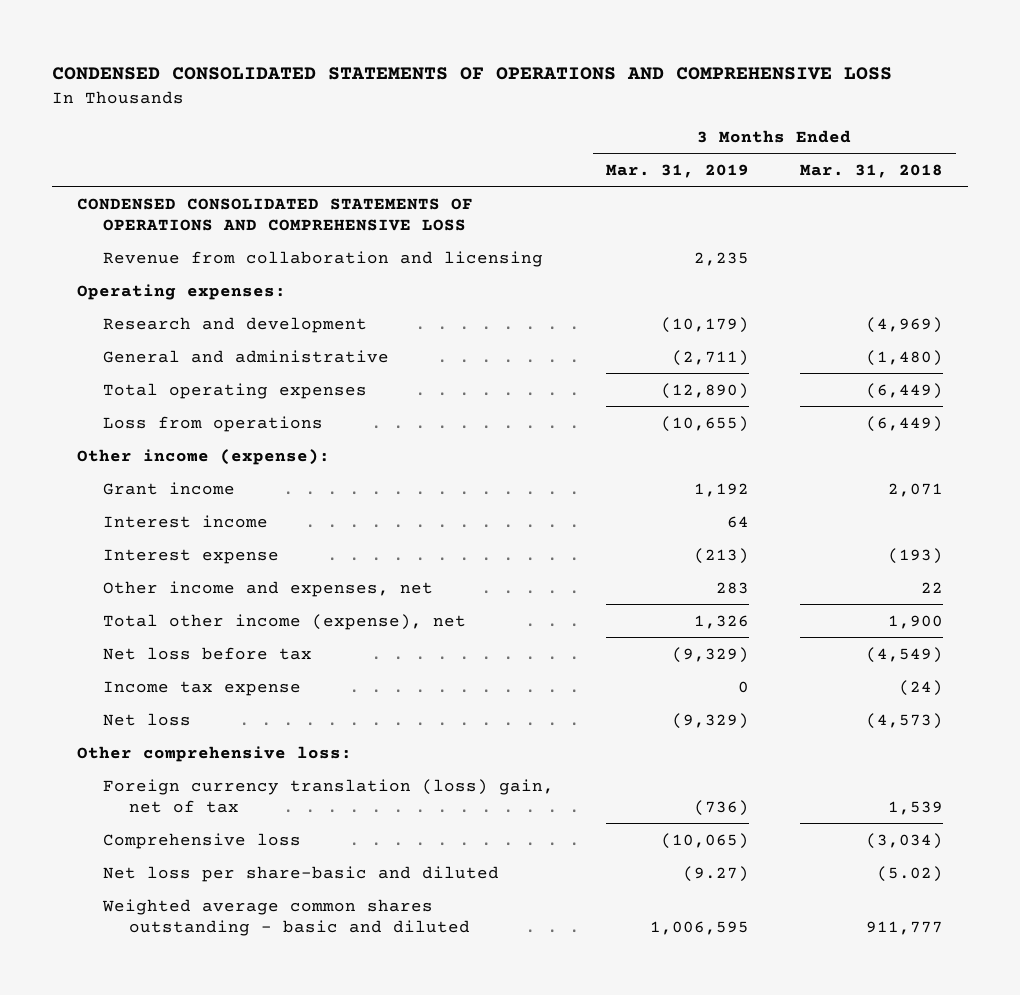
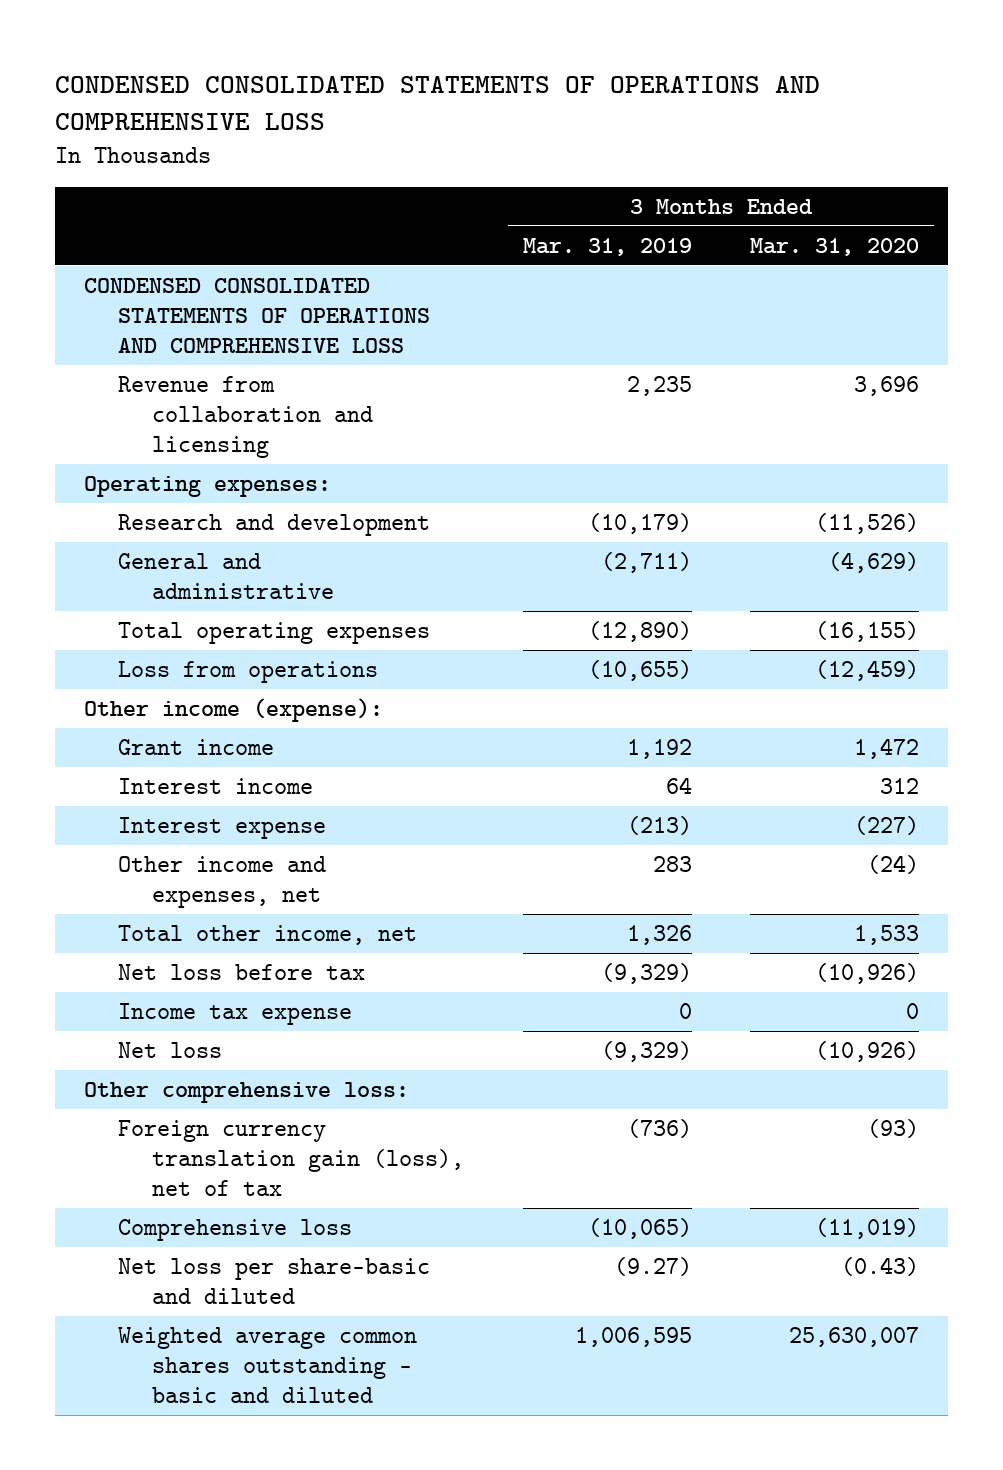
[799,163,943,178] Mar. 31, 2018 -> none
none -> [750,237,920,256] Mar. 31, 2020
[103,613,467,630] Total other income (expense), net -> [118,924,418,945] Total other income, net
[103,778,555,813] Foreign currency translation (loss) gain, net of tax -> [118,1119,465,1197] Foreign currency translation gain (loss), net of tax

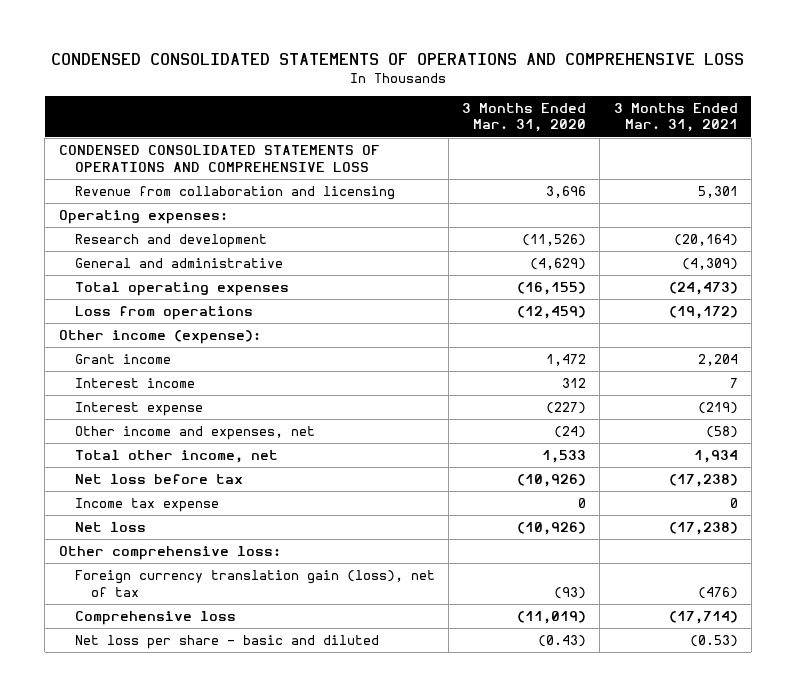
[522,237,692,256] Mar. 31, 2019 -> none
none -> [613,102,738,133] 3 Months Ended Mar. 31, 2021
[118,1326,418,1404] Weighted average common shares outstanding - basic and diluted -> none
[118,1257,431,1304] Net loss per share-basic and diluted -> [74,634,379,649] Net loss per share - basic and diluted

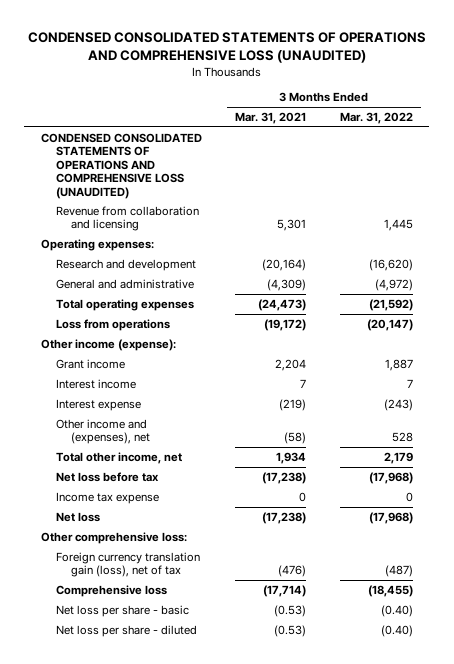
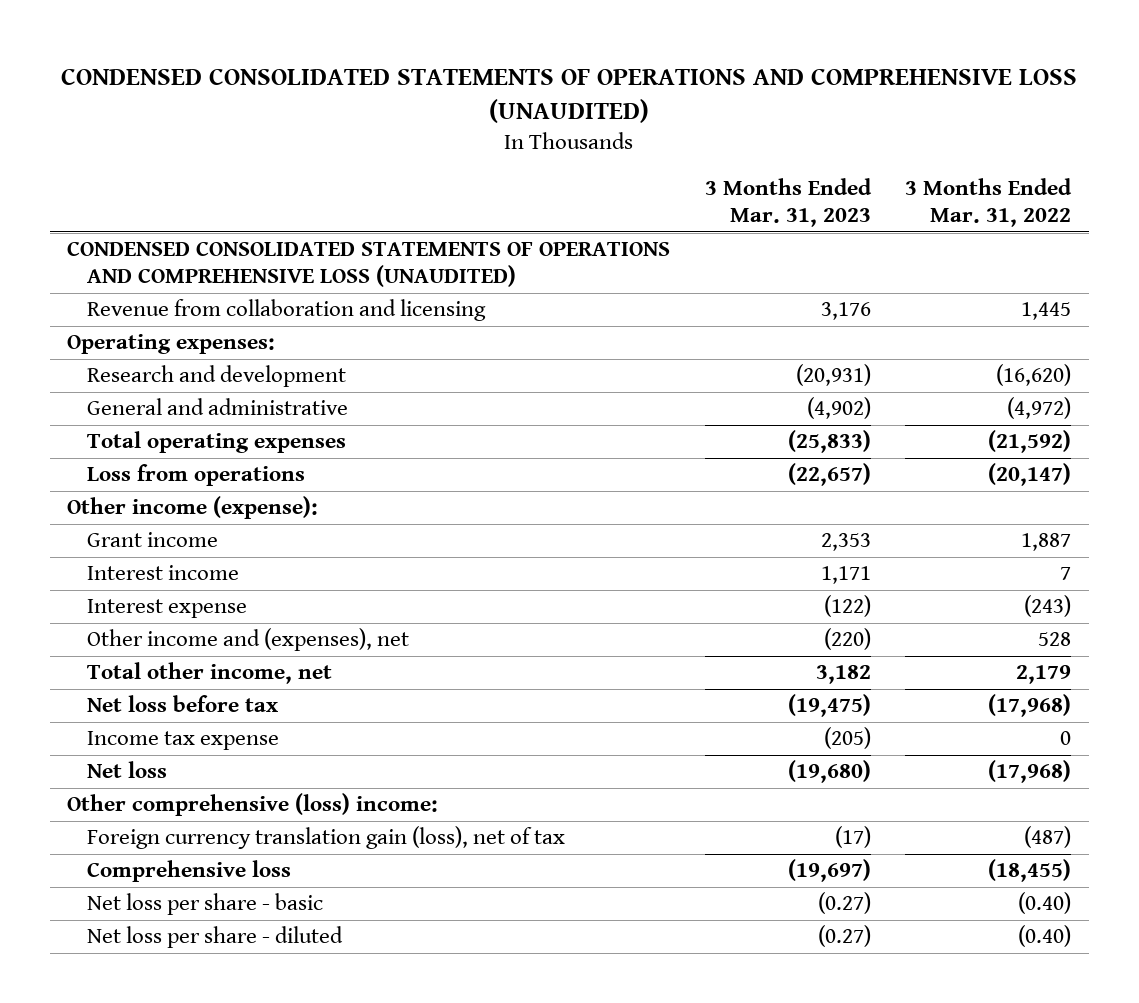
[235,111,307,124] Mar. 31, 2021 -> none
none -> [704,177,872,228] 3 Months Ended Mar. 31, 2023
[41,531,188,544] Other comprehensive loss: -> [67,793,439,817] Other comprehensive (loss) income:

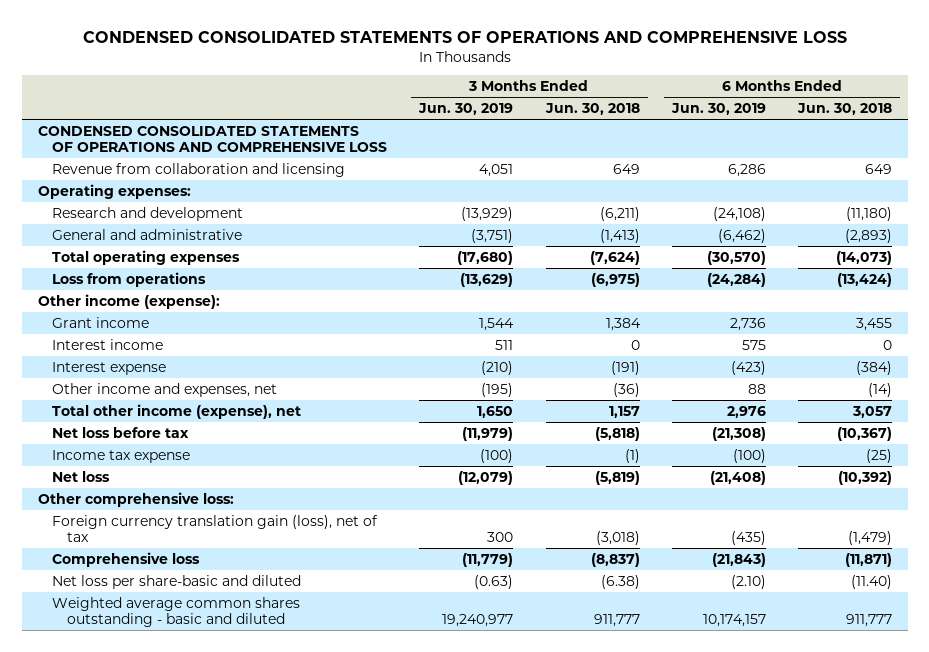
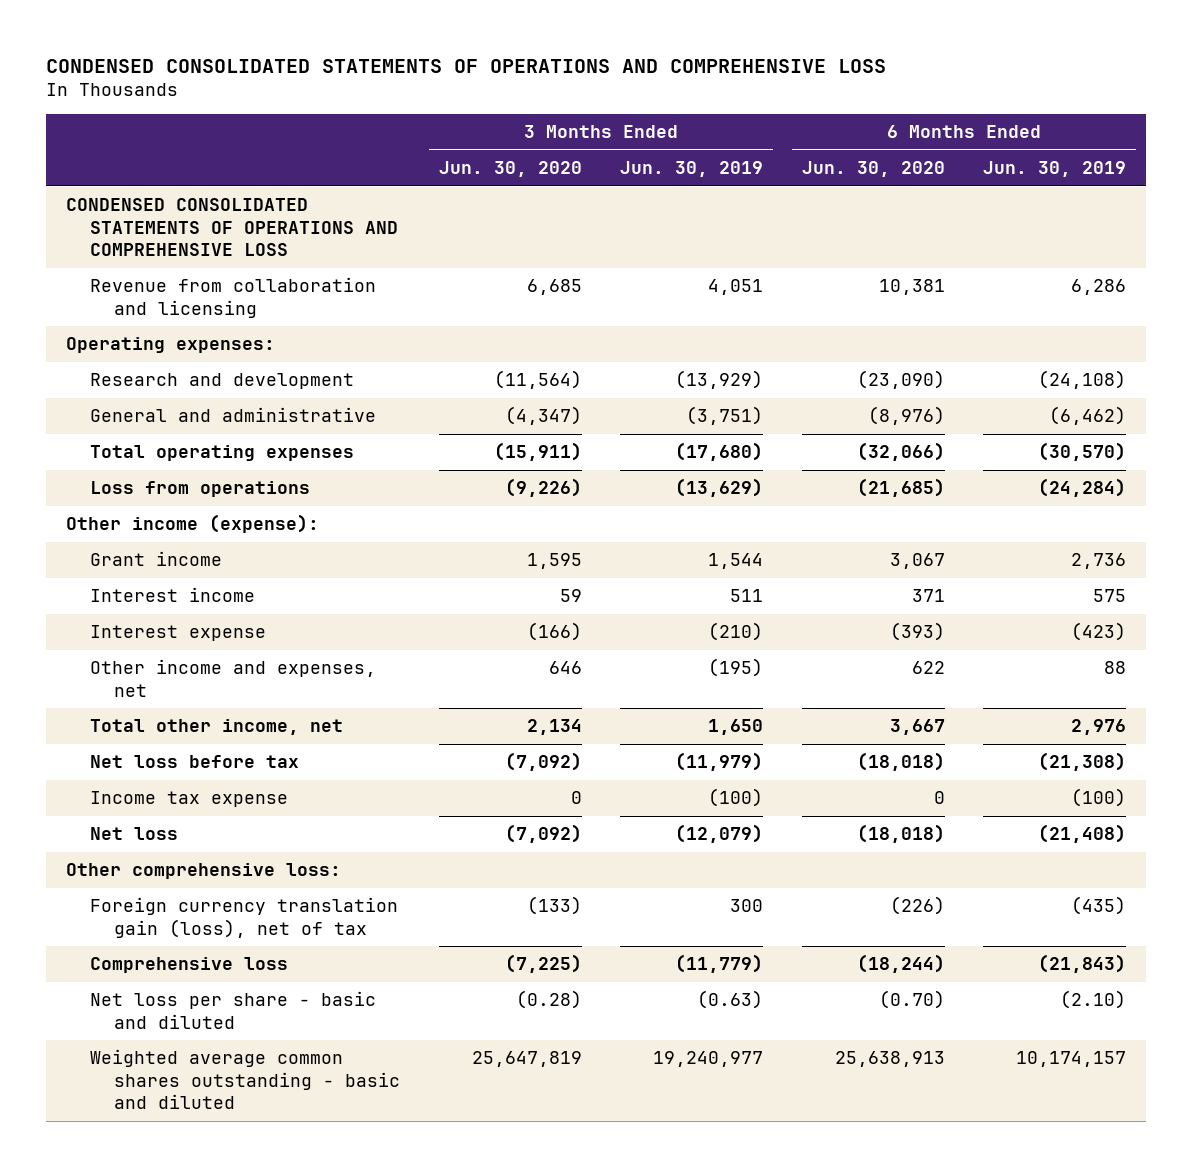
[544,103,640,116] Jun. 30, 2018 -> none
[796,103,892,116] Jun. 30, 2018 -> none
none -> [438,160,582,177] Jun. 30, 2020
none -> [801,160,945,177] Jun. 30, 2020
[52,403,302,419] Total other income (expense), net -> [89,719,343,736] Total other income, net
[52,574,302,589] Net loss per share-basic and diluted -> [89,991,376,1029] Net loss per share - basic and diluted

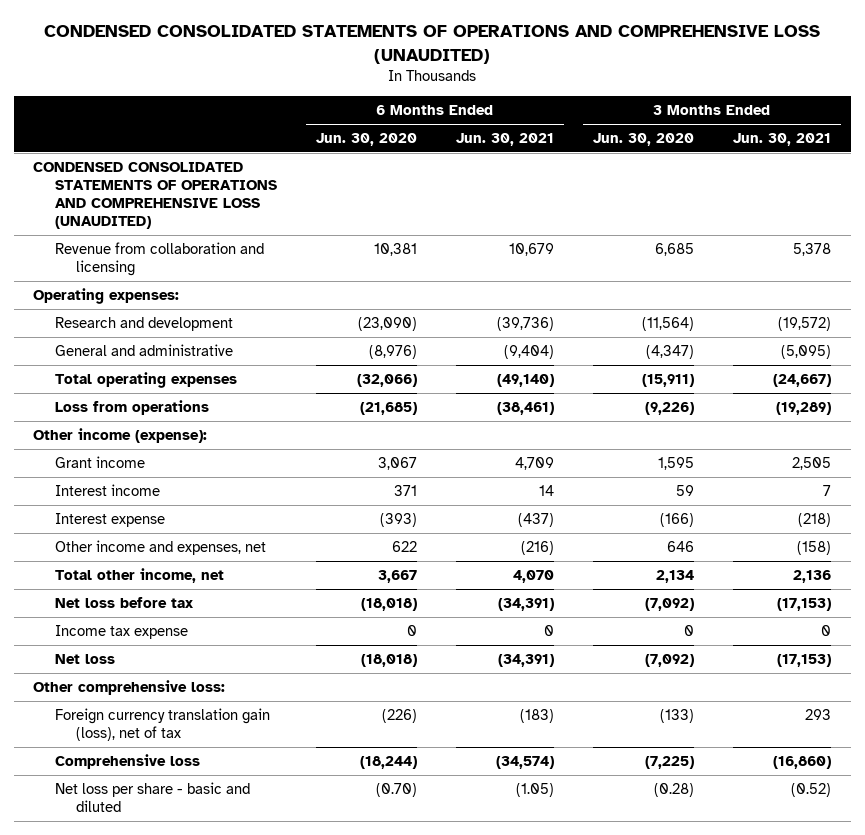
[46,59,887,74] CONDENSED CONSOLIDATED STATEMENTS OF OPERATIONS AND COMPREHENSIVE LOSS -> [44,25,821,64] CONDENSED CONSOLIDATED STATEMENTS OF OPERATIONS AND COMPREHENSIVE LOSS (UNAUDITED)
[620,160,764,177] Jun. 30, 2019 -> none
[983,160,1127,177] Jun. 30, 2019 -> none
none -> [455,133,554,147] Jun. 30, 2021
none -> [733,133,832,147] Jun. 30, 2021
[65,198,398,257] CONDENSED CONSOLIDATED STATEMENTS OF OPERATIONS AND COMPREHENSIVE LOSS -> [33,162,277,230] CONDENSED CONSOLIDATED STATEMENTS OF OPERATIONS AND COMPREHENSIVE LOSS (UNAUDITED)
[89,1049,400,1110] Weighted average common shares outstanding - basic and diluted -> none

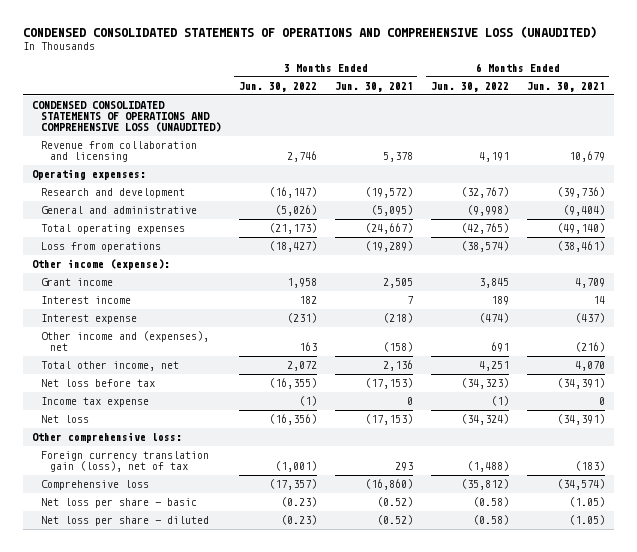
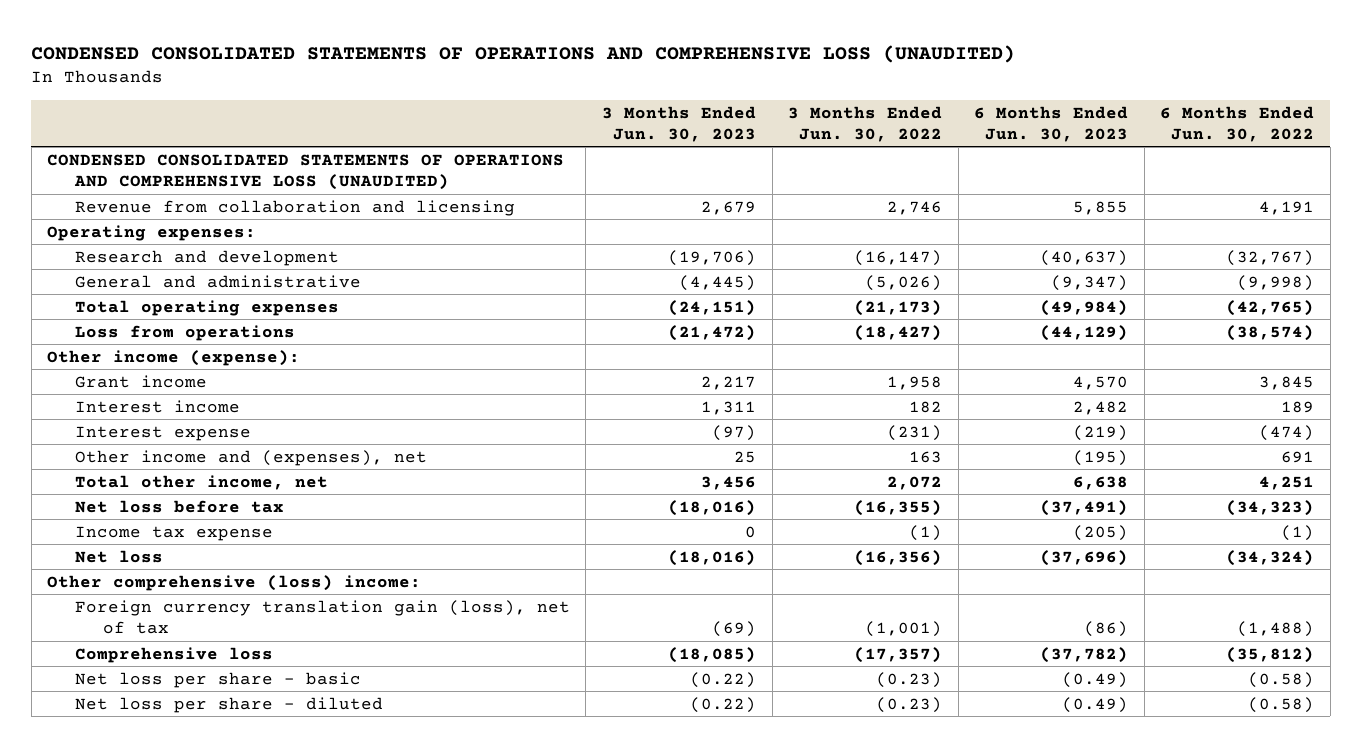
[334,82,413,93] Jun. 30, 2021 -> none
[526,82,605,93] Jun. 30, 2021 -> none
none -> [601,105,756,142] 3 Months Ended Jun. 30, 2023
none -> [974,105,1129,142] 6 Months Ended Jun. 30, 2023
[32,432,183,444] Other comprehensive loss: -> [47,574,422,591] Other comprehensive (loss) income:

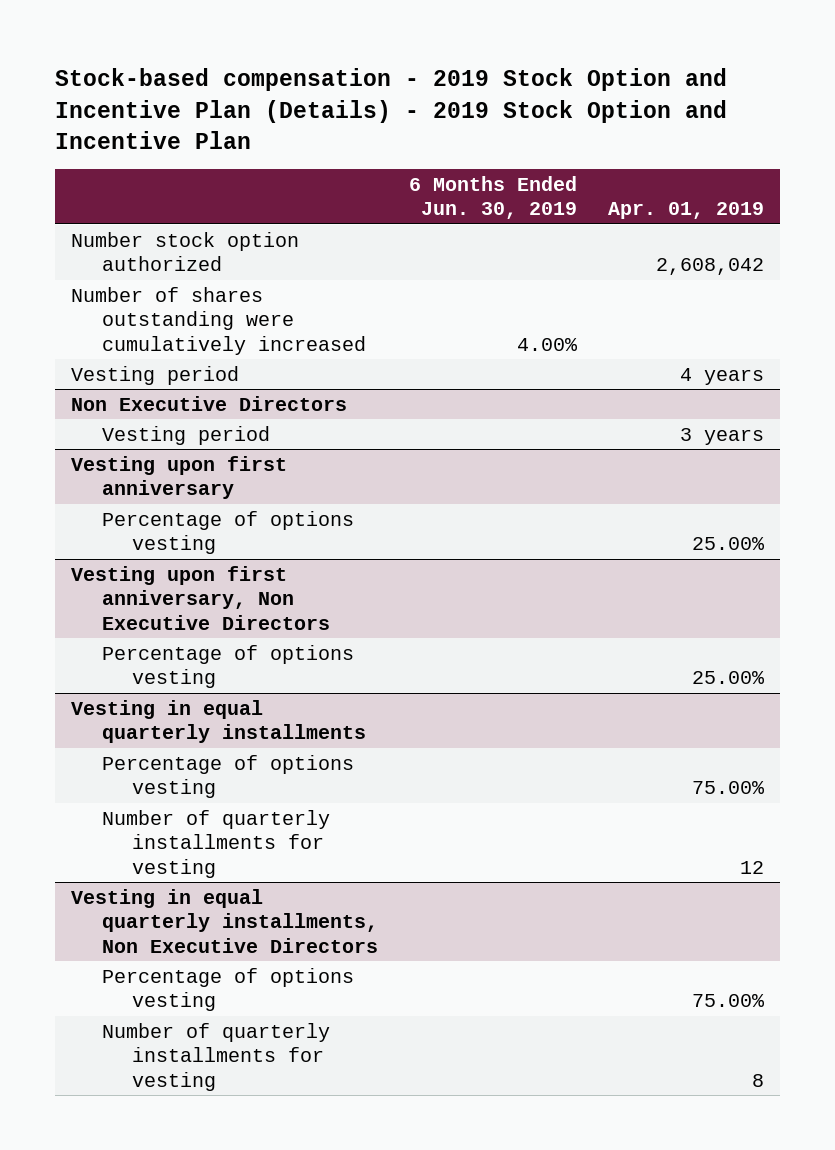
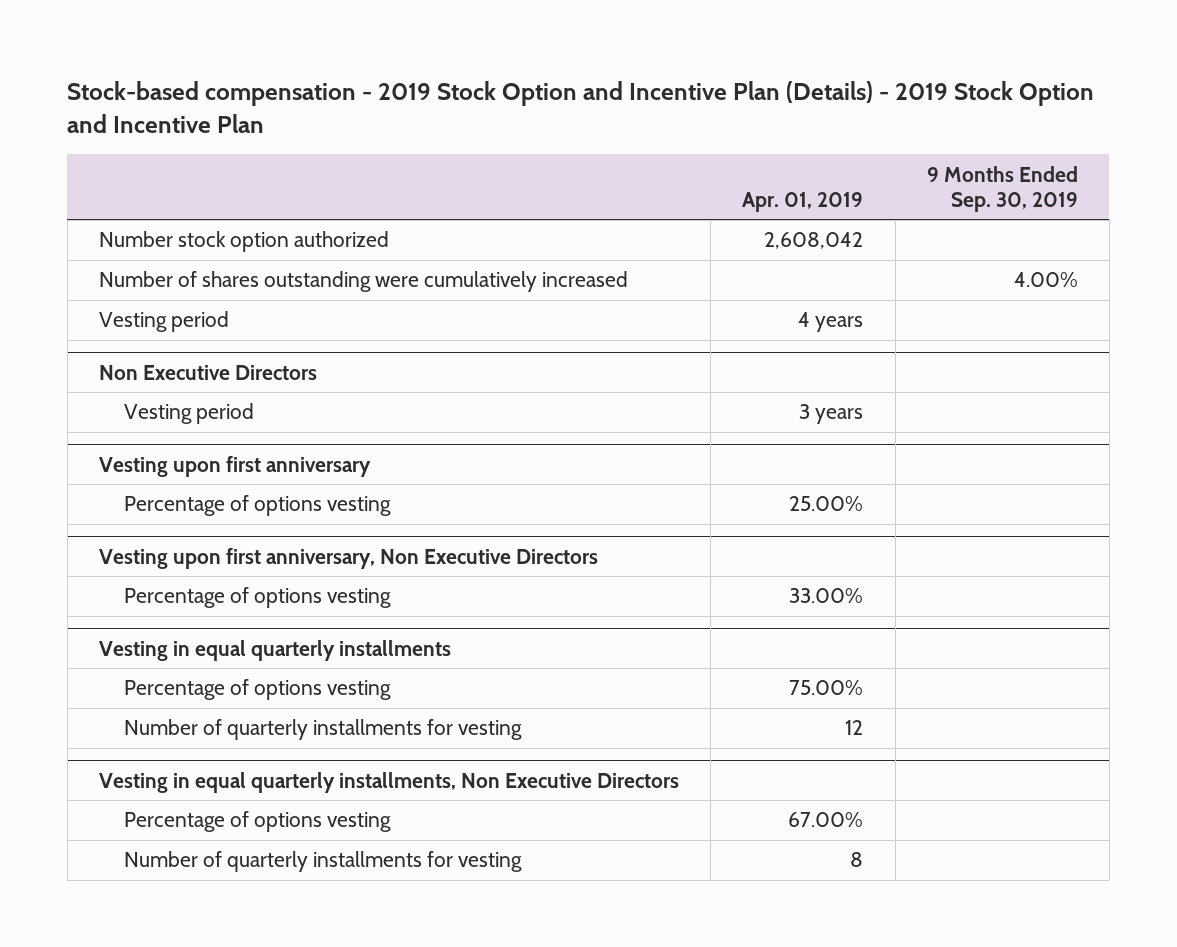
[408,175,577,220] 6 Months Ended Jun. 30, 2019 -> none
none -> [926,165,1078,212] 9 Months Ended Sep. 30, 2019
[692,671,766,685] 25.00% -> [789,588,864,604] 33.00%
[692,994,766,1008] 75.00% -> [788,812,864,828] 67.00%

